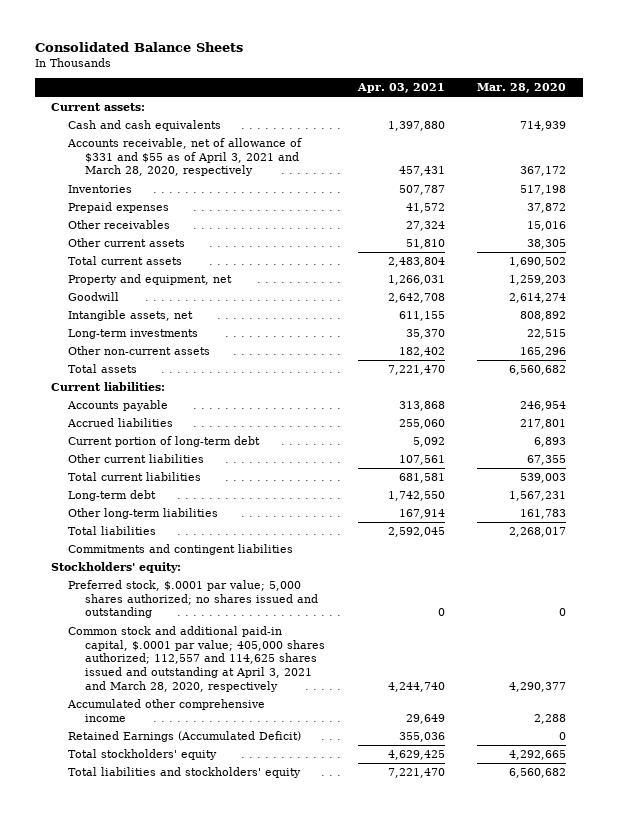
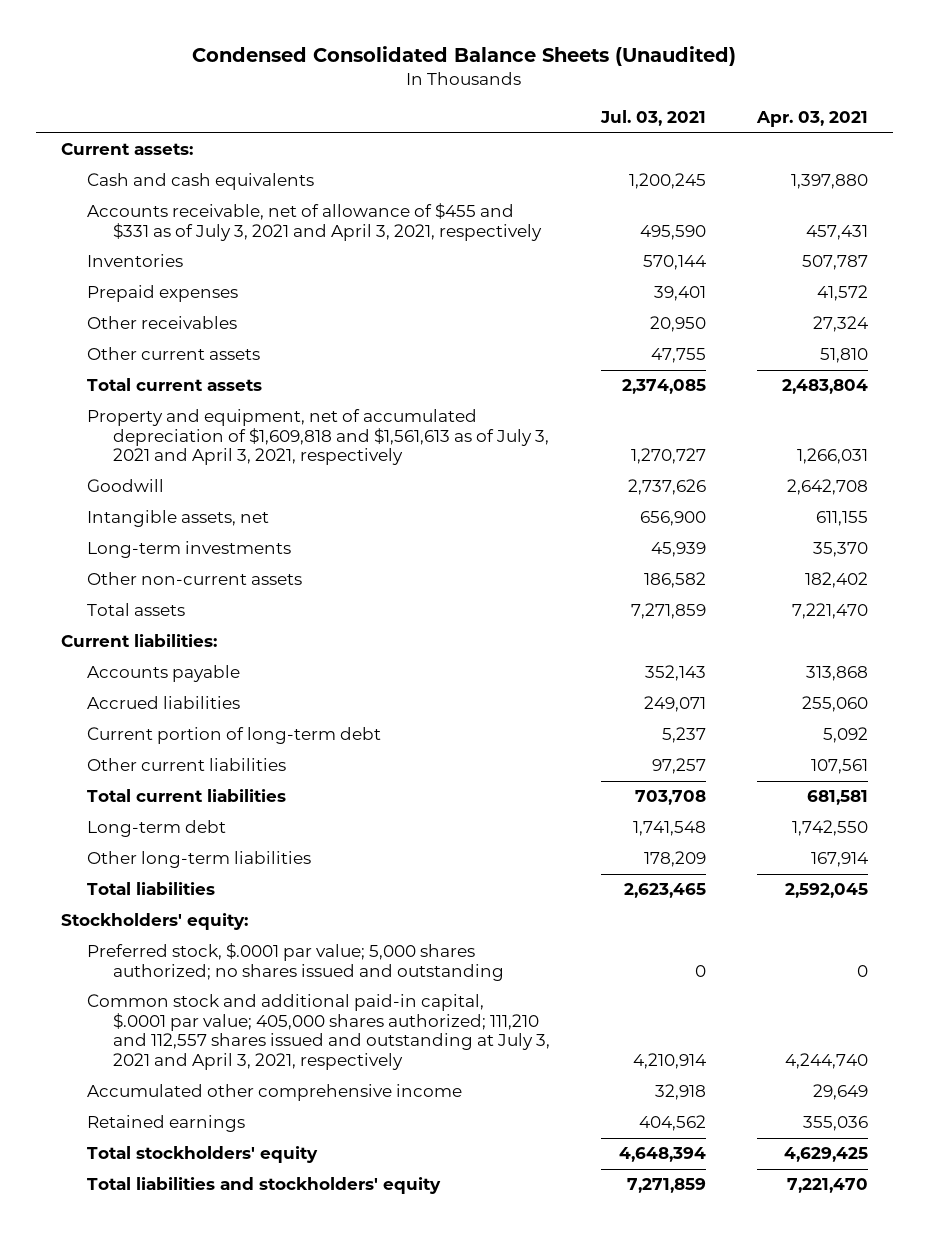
[34,41,243,52] Consolidated Balance Sheets -> [192,46,737,67] Condensed Consolidated Balance Sheets (Unaudited)
[477,83,567,94] Mar. 28, 2020 -> none
none -> [600,110,707,127] Jul. 03, 2021
[66,138,302,177] Accounts receivable, net of allowance of $331 and $55 as of April 3, 2021 and March 28, 2020, respectively -> [87,203,543,241] Accounts receivable, net of allowance of $455 and $331 as of July 3, 2021 and April 3, 2021, respectively
[67,274,232,286] Property and equipment, net -> [87,409,550,466] Property and equipment, net of accumulated depreciation of $1,609,818 and $1,561,613 as of July 3, 2021 and April 3, 2021, respectively
[67,544,293,556] Commitments and contingent liabilities -> none
[67,626,325,692] Common stock and additional paid-in capital, $.0001 par value; 405,000 shares authorized; 112,557 and 114,625 shares issued and outstanding at April 3, 2021 and March 28, 2020, respectively -> [87,994,551,1071] Common stock and additional paid-in capital, $.0001 par value; 405,000 shares authorized; 111,210 and 112,557 shares issued and outstanding at July 3, 2021 and April 3, 2021, respectively
[67,731,301,743] Retained Earnings (Accumulated Deficit) -> [87,1115,246,1133] Retained earnings

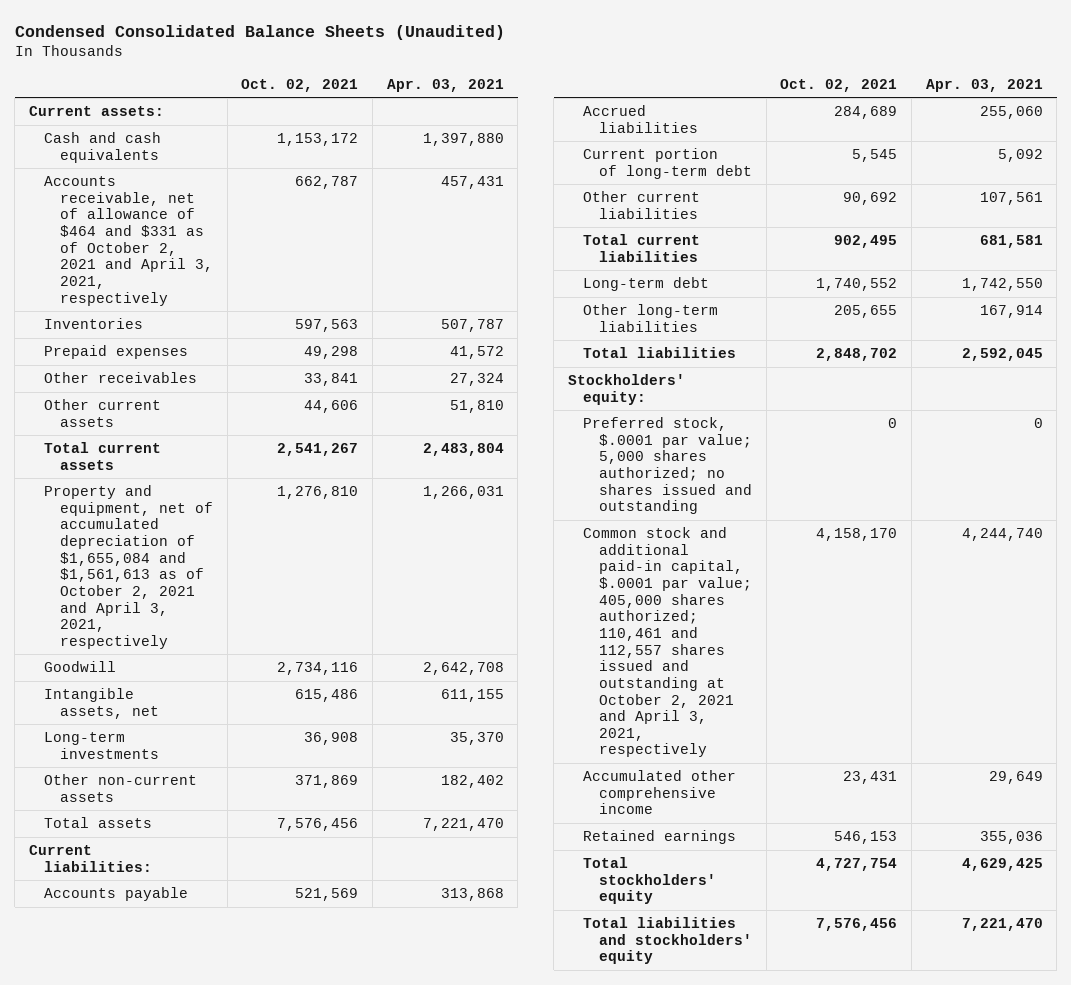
[600,110,707,127] Jul. 03, 2021 -> none
none -> [241,78,359,92] Oct. 02, 2021
[87,203,543,241] Accounts receivable, net of allowance of $455 and $331 as of July 3, 2021 and April 3, 2021, respectively -> [44,176,214,306] Accounts receivable, net of allowance of $464 and $331 as of October 2, 2021 and April 3, 2021, respectively
[87,409,550,466] Property and equipment, net of accumulated depreciation of $1,609,818 and $1,561,613 as of July 3, 2021 and April 3, 2021, respectively -> [44,485,214,649] Property and equipment, net of accumulated depreciation of $1,655,084 and $1,561,613 as of October 2, 2021 and April 3, 2021, respectively
[87,994,551,1071] Common stock and additional paid-in capital, $.0001 par value; 405,000 shares authorized; 111,210 and 112,557 shares issued and outstanding at July 3, 2021 and April 3, 2021, respectively -> [583,527,753,758] Common stock and additional paid-in capital, $.0001 par value; 405,000 shares authorized; 110,461 and 112,557 shares issued and outstanding at October 2, 2021 and April 3, 2021, respectively

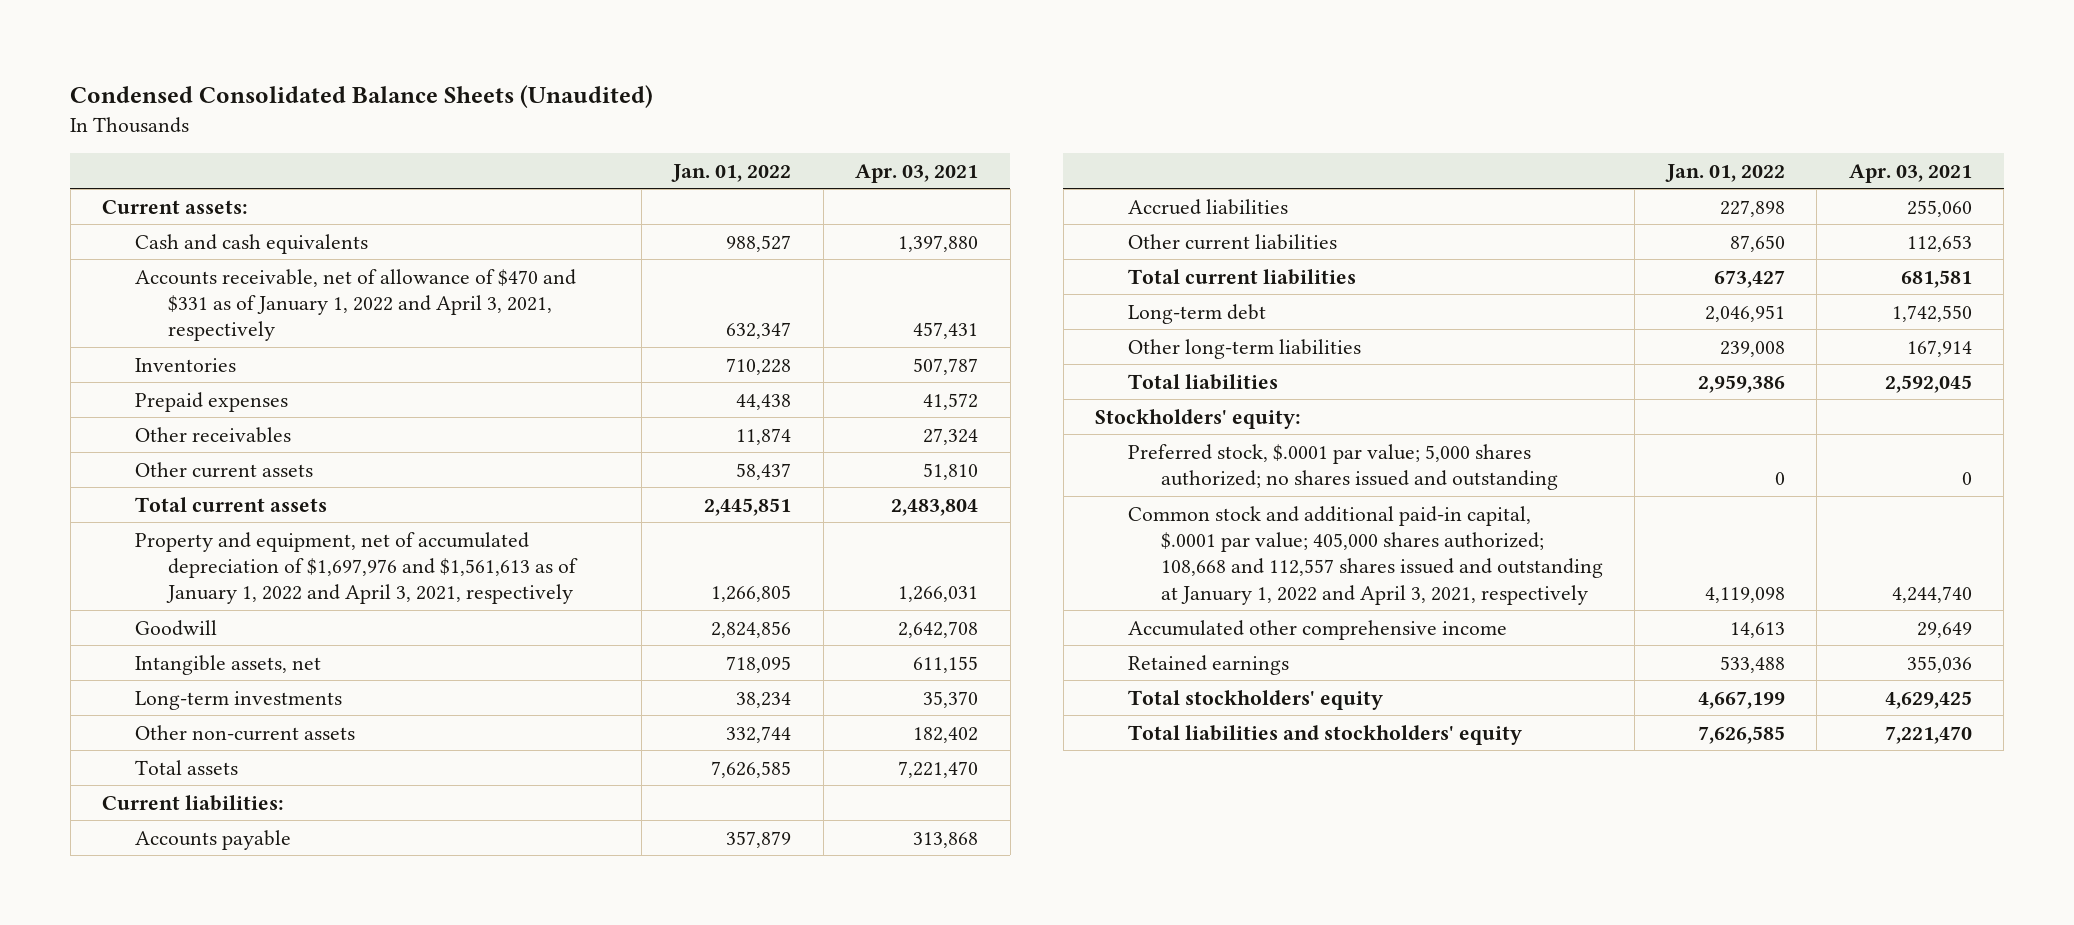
[241,78,359,92] Oct. 02, 2021 -> none
none -> [671,163,792,182] Jan. 01, 2022
[44,176,214,306] Accounts receivable, net of allowance of $464 and $331 as of October 2, 2021 and April 3, 2021, respectively -> [134,268,576,342] Accounts receivable, net of allowance of $470 and $331 as of January 1, 2022 and April 3, 2021, respectively
[44,485,214,649] Property and equipment, net of accumulated depreciation of $1,655,084 and $1,561,613 as of October 2, 2021 and April 3, 2021, respectively -> [134,531,578,605] Property and equipment, net of accumulated depreciation of $1,697,976 and $1,561,613 as of January 1, 2022 and April 3, 2021, respectively
[583,148,753,179] Current portion of long-term debt -> none
[979,192,1043,206] 107,561 -> [1906,234,1972,252] 112,653
[583,527,753,758] Common stock and additional paid-in capital, $.0001 par value; 405,000 shares authorized; 110,461 and 112,557 shares issued and outstanding at October 2, 2021 and April 3, 2021, respectively -> [1128,505,1603,605] Common stock and additional paid-in capital, $.0001 par value; 405,000 shares authorized; 108,668 and 112,557 shares issued and outstanding at January 1, 2022 and April 3, 2021, respectively

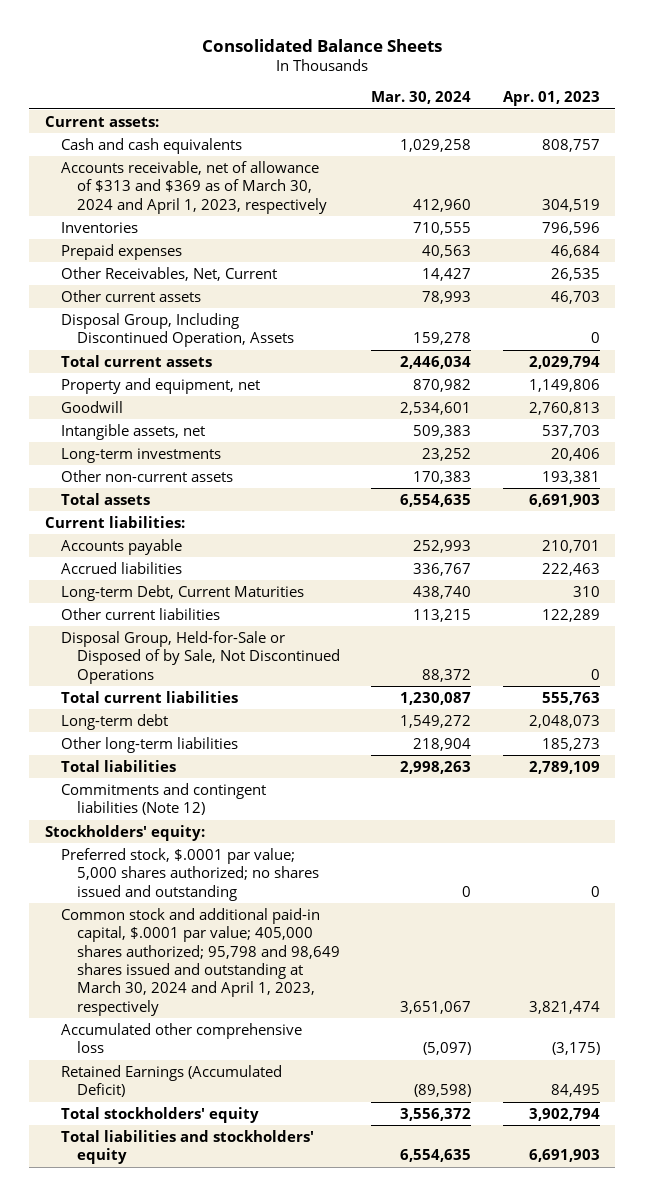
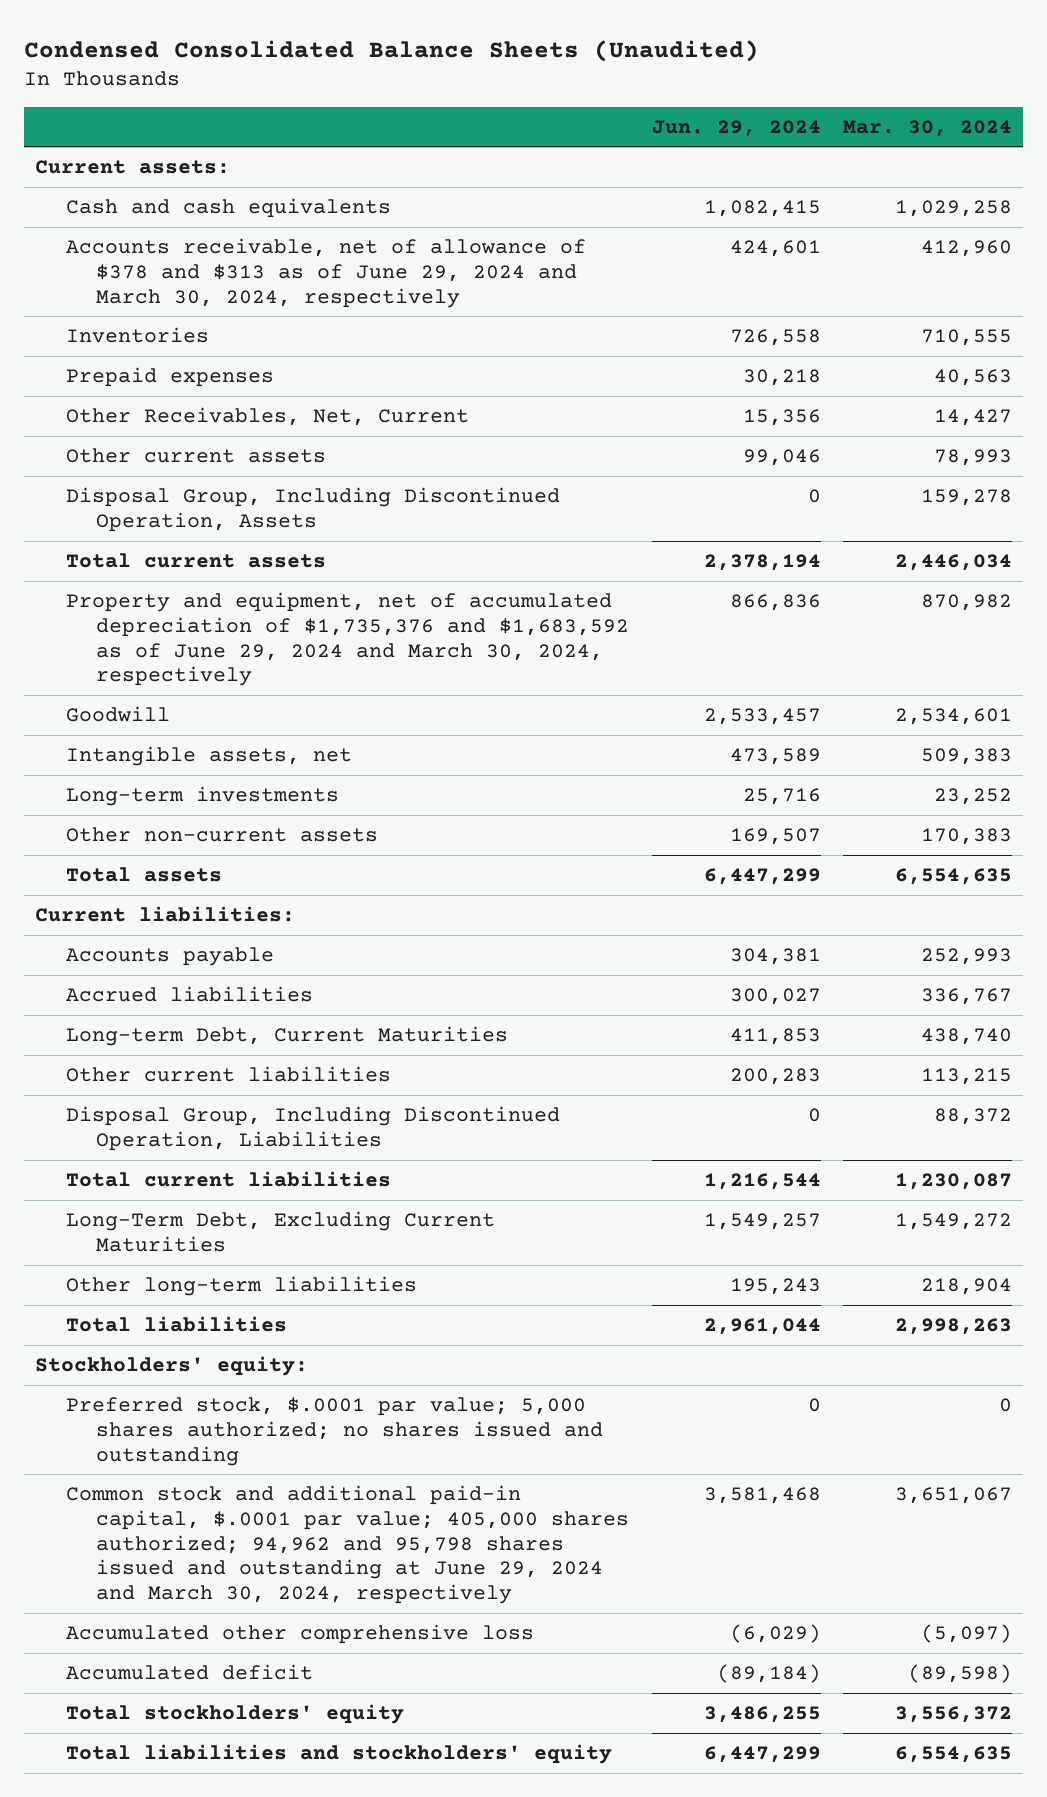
[202,38,443,52] Consolidated Balance Sheets -> [23,39,759,62] Condensed Consolidated Balance Sheets (Unaudited)
[502,91,600,107] Apr. 01, 2023 -> none
none -> [651,119,821,137] Jun. 29, 2024
[61,160,328,214] Accounts receivable, net of allowance of $313 and $369 as of March 30, 2024 and April 1, 2023, respectively -> [65,238,586,308] Accounts receivable, net of allowance of $378 and $313 as of June 29, 2024 and March 30, 2024, respectively
[61,377,261,394] Property and equipment, net -> [65,592,630,687] Property and equipment, net of accumulated depreciation of $1,735,376 and $1,683,592 as of June 29, 2024 and March 30, 2024, respectively
[61,630,341,684] Disposal Group, Held-for-Sale or Disposed of by Sale, Not Discontinued Operations -> [65,1106,560,1151] Disposal Group, Including Discontinued Operation, Liabilities
[61,713,169,730] Long-term debt -> [65,1211,495,1252] Long-Term Debt, Excluding Current Maturities
[61,782,267,816] Commitments and contingent liabilities (Note 12) -> none
[61,907,341,1016] Common stock and additional paid-in capital, $.0001 par value; 405,000 shares authorized; 95,798 and 98,649 shares issued and outstanding at March 30, 2024 and April 1, 2023, respectively -> [65,1485,630,1605] Common stock and additional paid-in capital, $.0001 par value; 405,000 shares authorized; 94,962 and 95,798 shares issued and outstanding at June 29, 2024 and March 30, 2024, respectively
[61,1064,283,1098] Retained Earnings (Accumulated Deficit) -> [65,1664,313,1681] Accumulated deficit

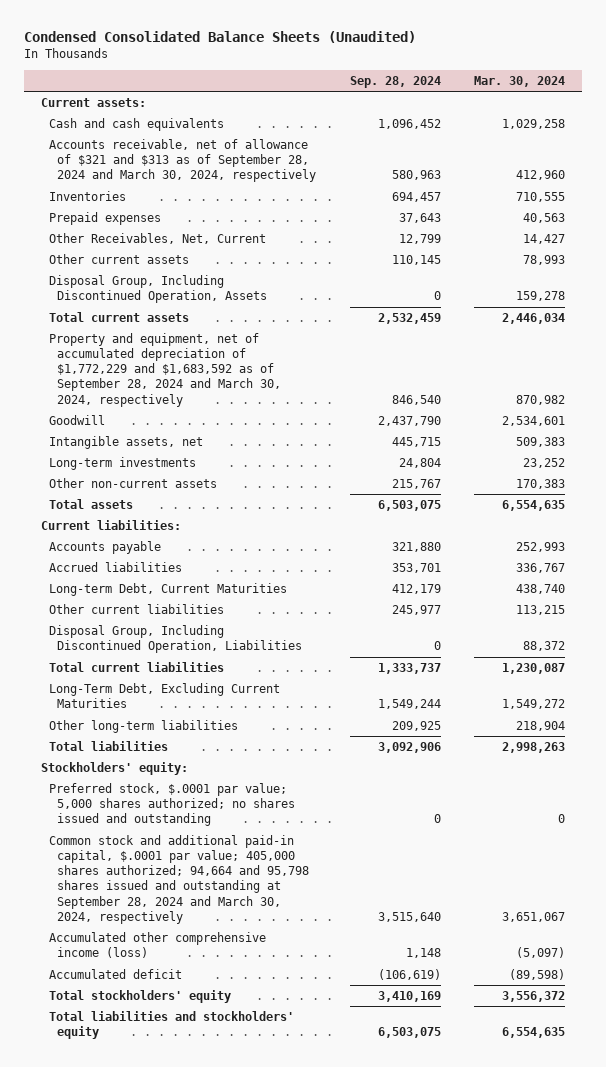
[651,119,821,137] Jun. 29, 2024 -> none
none -> [349,75,441,88] Sep. 28, 2024
[65,238,586,308] Accounts receivable, net of allowance of $378 and $313 as of June 29, 2024 and March 30, 2024, respectively -> [49,138,317,183] Accounts receivable, net of allowance of $321 and $313 as of September 28, 2024 and March 30, 2024, respectively
[65,592,630,687] Property and equipment, net of accumulated depreciation of $1,735,376 and $1,683,592 as of June 29, 2024 and March 30, 2024, respectively -> [49,332,282,407] Property and equipment, net of accumulated depreciation of $1,772,229 and $1,683,592 as of September 28, 2024 and March 30, 2024, respectively
[65,1485,630,1605] Common stock and additional paid-in capital, $.0001 par value; 405,000 shares authorized; 94,962 and 95,798 shares issued and outstanding at June 29, 2024 and March 30, 2024, respectively -> [49,834,310,924] Common stock and additional paid-in capital, $.0001 par value; 405,000 shares authorized; 94,664 and 95,798 shares issued and outstanding at September 28, 2024 and March 30, 2024, respectively
[65,1624,534,1645] Accumulated other comprehensive loss -> [49,931,267,959] Accumulated other comprehensive income (loss)

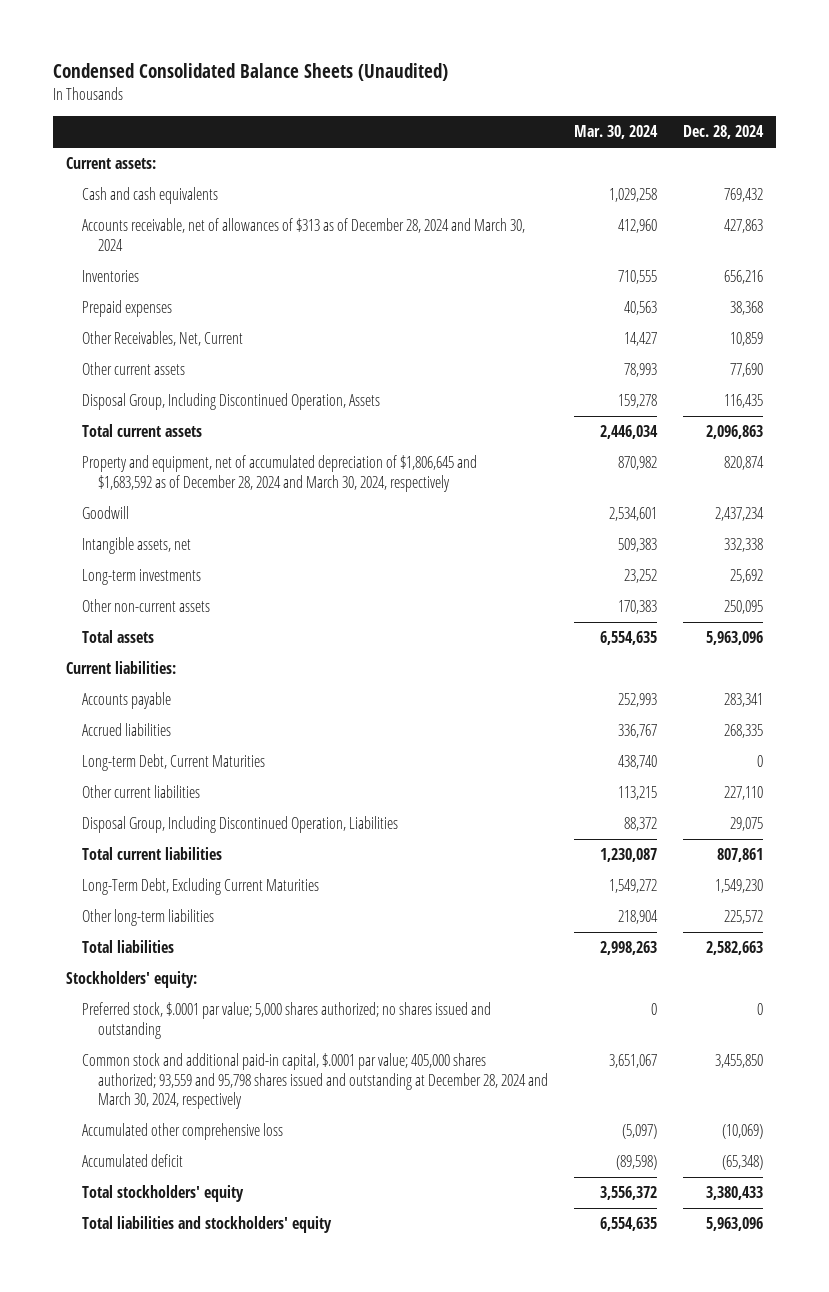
[349,75,441,88] Sep. 28, 2024 -> none
none -> [682,125,764,140] Dec. 28, 2024
[49,138,317,183] Accounts receivable, net of allowance of $321 and $313 as of September 28, 2024 and March 30, 2024, respectively -> [82,218,526,251] Accounts receivable, net of allowances of $313 as of December 28, 2024 and March 30, 2024
[49,332,282,407] Property and equipment, net of accumulated depreciation of $1,772,229 and $1,683,592 as of September 28, 2024 and March 30, 2024, respectively -> [82,455,478,492] Property and equipment, net of accumulated depreciation of $1,806,645 and $1,683,592 as of December 28, 2024 and March 30, 2024, respectively
[49,834,310,924] Common stock and additional paid-in capital, $.0001 par value; 405,000 shares authorized; 94,664 and 95,798 shares issued and outstanding at September 28, 2024 and March 30, 2024, respectively -> [82,1053,548,1110] Common stock and additional paid-in capital, $.0001 par value; 405,000 shares authorized; 93,559 and 95,798 shares issued and outstanding at December 28, 2024 and March 30, 2024, respectively
[49,931,267,959] Accumulated other comprehensive income (loss) -> [82,1123,284,1141] Accumulated other comprehensive loss

